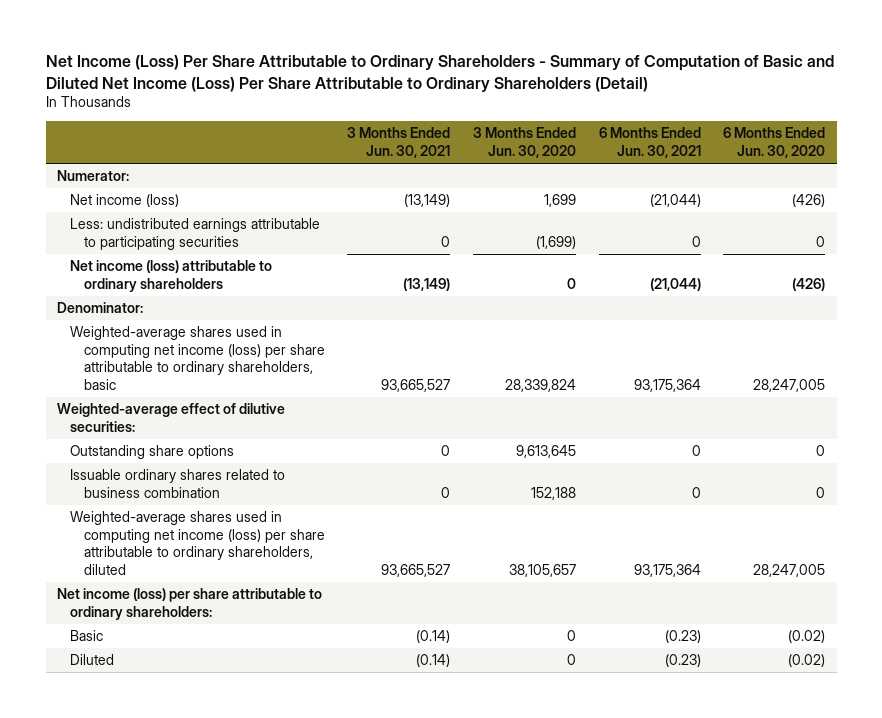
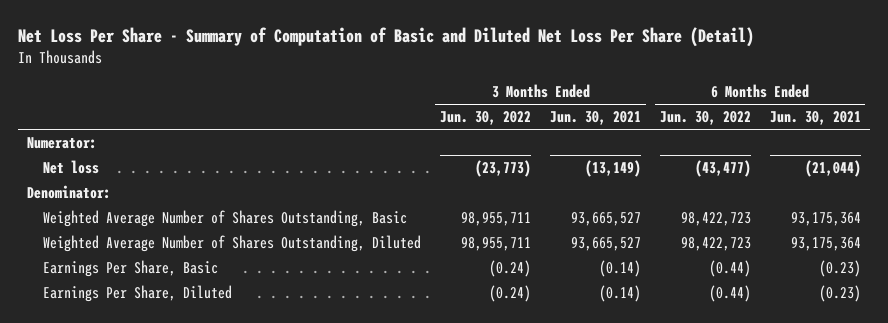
[45,55,834,92] Net Income (Loss) Per Share Attributable to Ordinary Shareholders - Summary of Computation of Basic and Diluted Net Income (Loss) Per Share Attributable to Ordinary Shareholders (Detail) -> [17,27,754,48] Net Loss Per Share - Summary of Computation of Basic and Diluted Net Loss Per Share (Detail)
[472,127,576,158] 3 Months Ended Jun. 30, 2020 -> none
[723,127,826,158] 6 Months Ended Jun. 30, 2020 -> none
none -> [440,111,532,126] Jun. 30, 2022
none -> [659,111,751,126] Jun. 30, 2022
[70,218,321,250] Less: undistributed earnings attributable to participating securities -> none
[70,260,273,292] Net income (loss) attributable to ordinary shareholders -> none
[70,194,180,208] Net income (loss) -> [43,160,100,175] Net loss
[57,403,286,432] Weighted-average effect of dilutive securities: -> none
[70,445,235,460] Outstanding share options -> none
[70,469,286,498] Issuable ordinary shares related to business combination -> none
[57,588,323,620] Net income (loss) per share attributable to ordinary shareholders: -> none
[70,326,325,390] Weighted-average shares used in computing net income (loss) per share attributable to ordinary shareholders, basic -> [43,210,408,228] Weighted Average Number of Shares Outstanding, Basic
[70,511,325,575] Weighted-average shares used in computing net income (loss) per share attributable to ordinary shareholders, diluted -> [43,235,422,253] Weighted Average Number of Shares Outstanding, Diluted
[70,630,104,642] Basic -> [43,260,219,278] Earnings Per Share, Basic
[70,654,115,666] Diluted -> [43,285,233,303] Earnings Per Share, Diluted

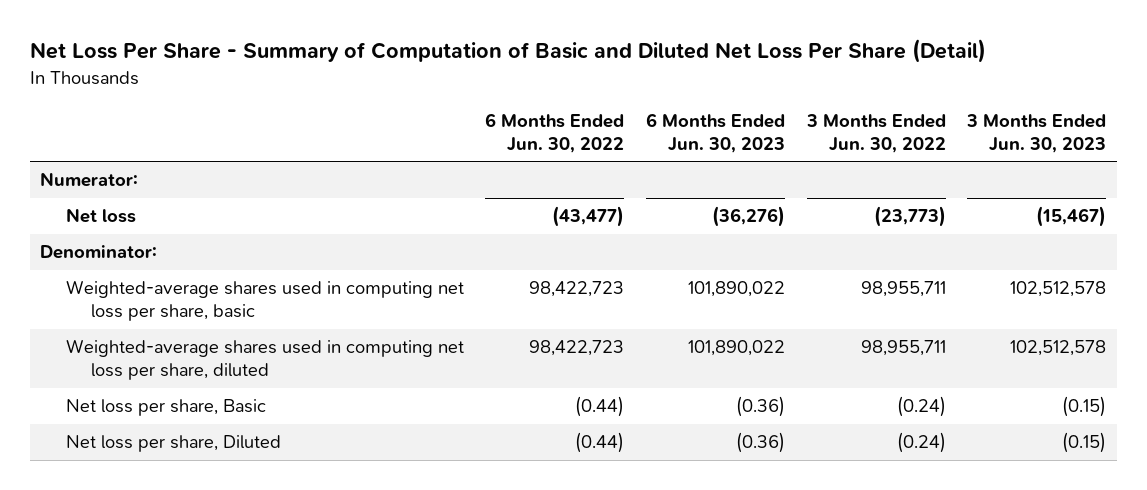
[549,111,641,126] Jun. 30, 2021 -> none
[769,111,861,126] Jun. 30, 2021 -> none
none -> [646,112,786,153] 6 Months Ended Jun. 30, 2023
none -> [966,113,1107,153] 3 Months Ended Jun. 30, 2023
[43,210,408,228] Weighted Average Number of Shares Outstanding, Basic -> [65,280,464,322] Weighted-average shares used in computing net loss per share, basic
[43,235,422,253] Weighted Average Number of Shares Outstanding, Diluted -> [65,339,464,381] Weighted-average shares used in computing net loss per share, diluted
[43,260,219,278] Earnings Per Share, Basic -> [65,399,266,417] Net loss per share, Basic
[43,285,233,303] Earnings Per Share, Diluted -> [65,435,281,453] Net loss per share, Diluted

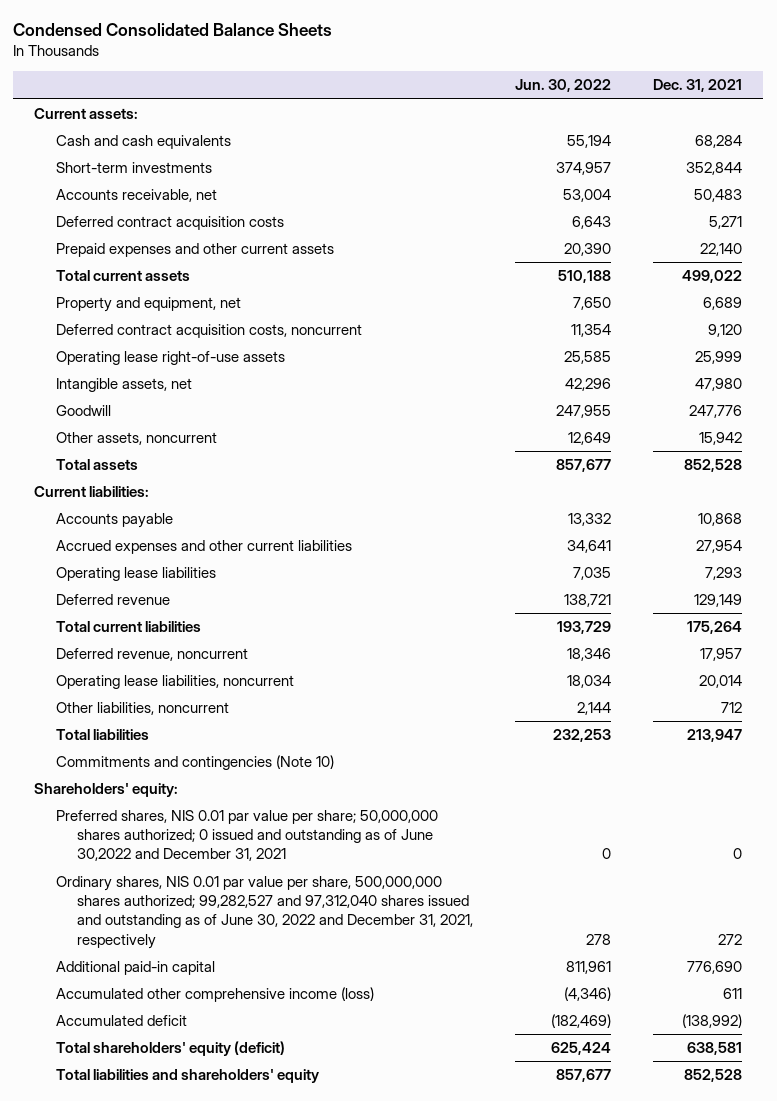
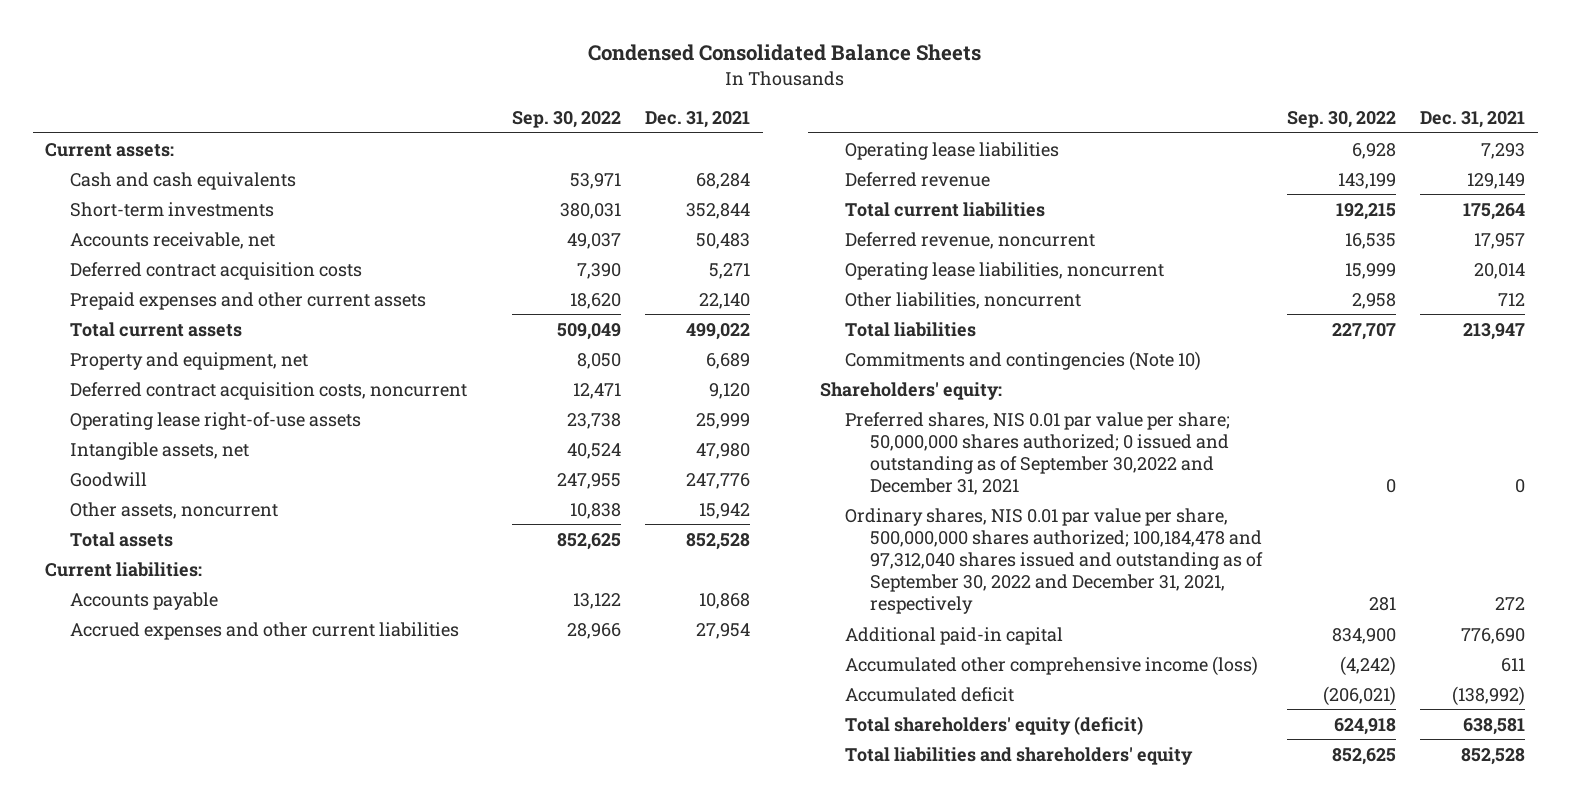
[515,79,612,93] Jun. 30, 2022 -> none
none -> [511,111,621,129] Sep. 30, 2022
[55,810,438,862] Preferred shares, NIS 0.01 par value per share; 50,000,000 shares authorized; 0 issued and outstanding as of June 30,2022 and December 31, 2021 -> [845,411,1231,495] Preferred shares, NIS 0.01 par value per share; 50,000,000 shares authorized; 0 issued and outstanding as of September 30,2022 and December 31, 2021
[55,876,474,949] Ordinary shares, NIS 0.01 par value per share, 500,000,000 shares authorized; 99,282,527 and 97,312,040 shares issued and outstanding as of June 30, 2022 and December 31, 2021, respectively -> [845,507,1264,615] Ordinary shares, NIS 0.01 par value per share, 500,000,000 shares authorized; 100,184,478 and 97,312,040 shares issued and outstanding as of September 30, 2022 and December 31, 2021, respectively

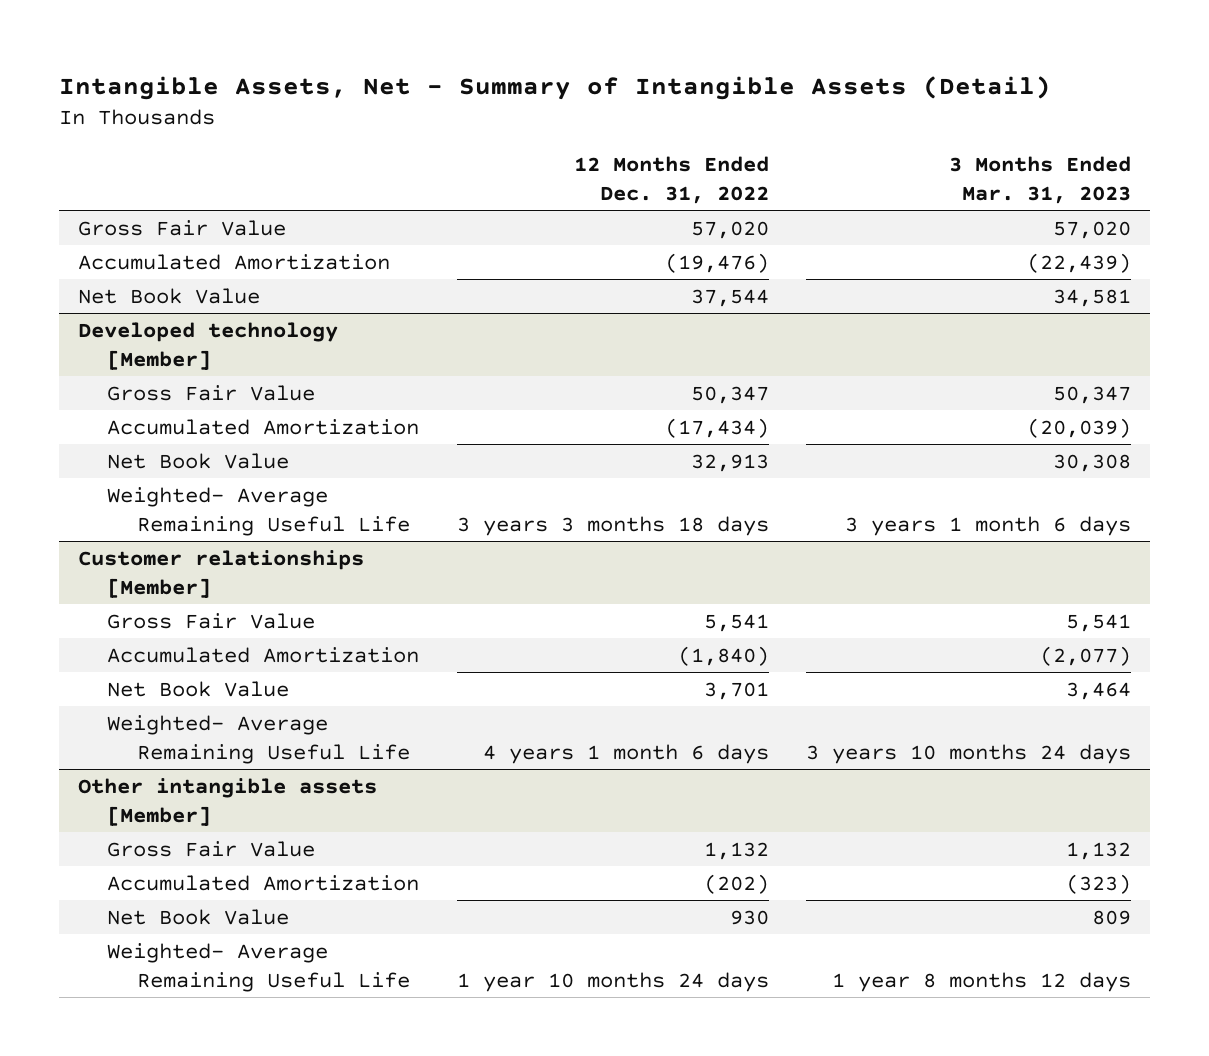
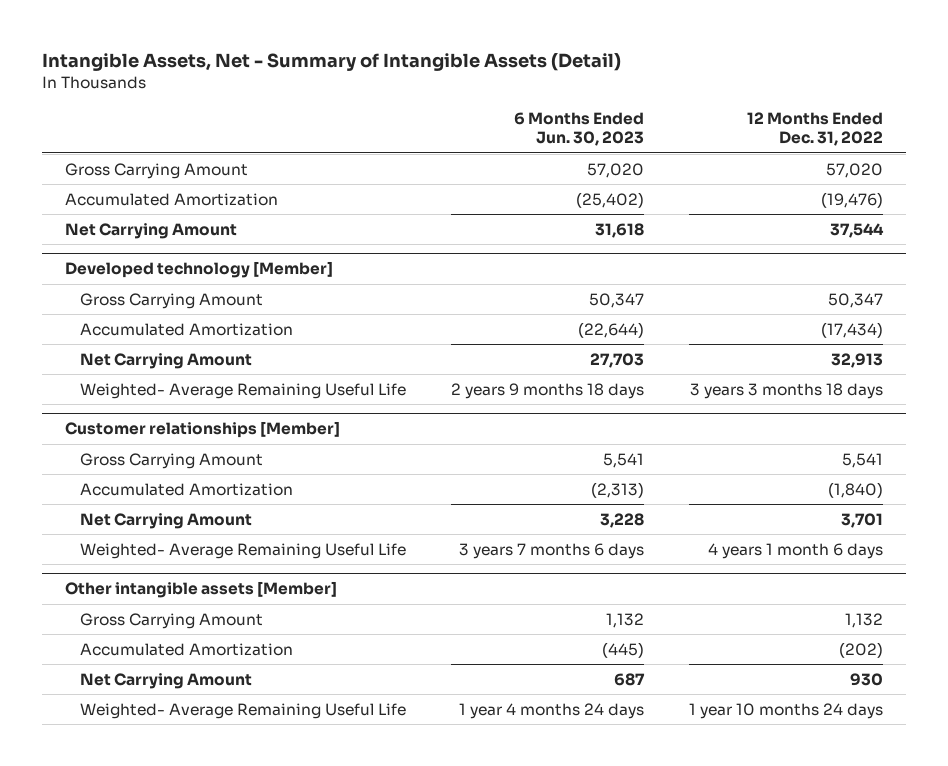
[949,155,1132,204] 3 Months Ended Mar. 31, 2023 -> none
none -> [514,112,645,147] 6 Months Ended Jun. 30, 2023
[78,219,287,236] Gross Fair Value -> [64,162,248,179] Gross Carrying Amount
[78,287,261,304] Net Book Value -> [64,222,237,239] Net Carrying Amount
[107,384,316,401] Gross Fair Value -> [80,292,264,309] Gross Carrying Amount
[107,452,290,469] Net Book Value -> [80,352,253,369] Net Carrying Amount
[107,612,316,629] Gross Fair Value -> [80,452,264,469] Gross Carrying Amount
[107,680,290,697] Net Book Value -> [80,512,253,529] Net Carrying Amount
[107,840,316,857] Gross Fair Value -> [80,612,264,629] Gross Carrying Amount
[107,908,290,925] Net Book Value -> [80,672,253,689] Net Carrying Amount

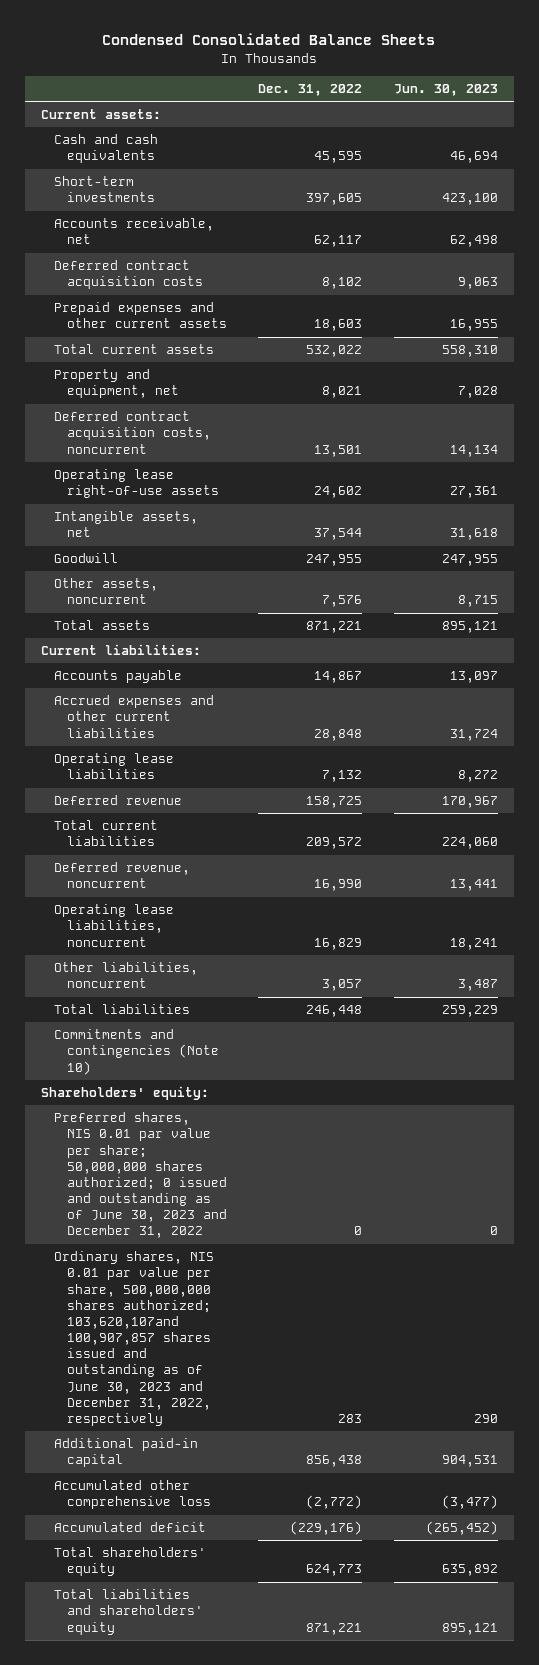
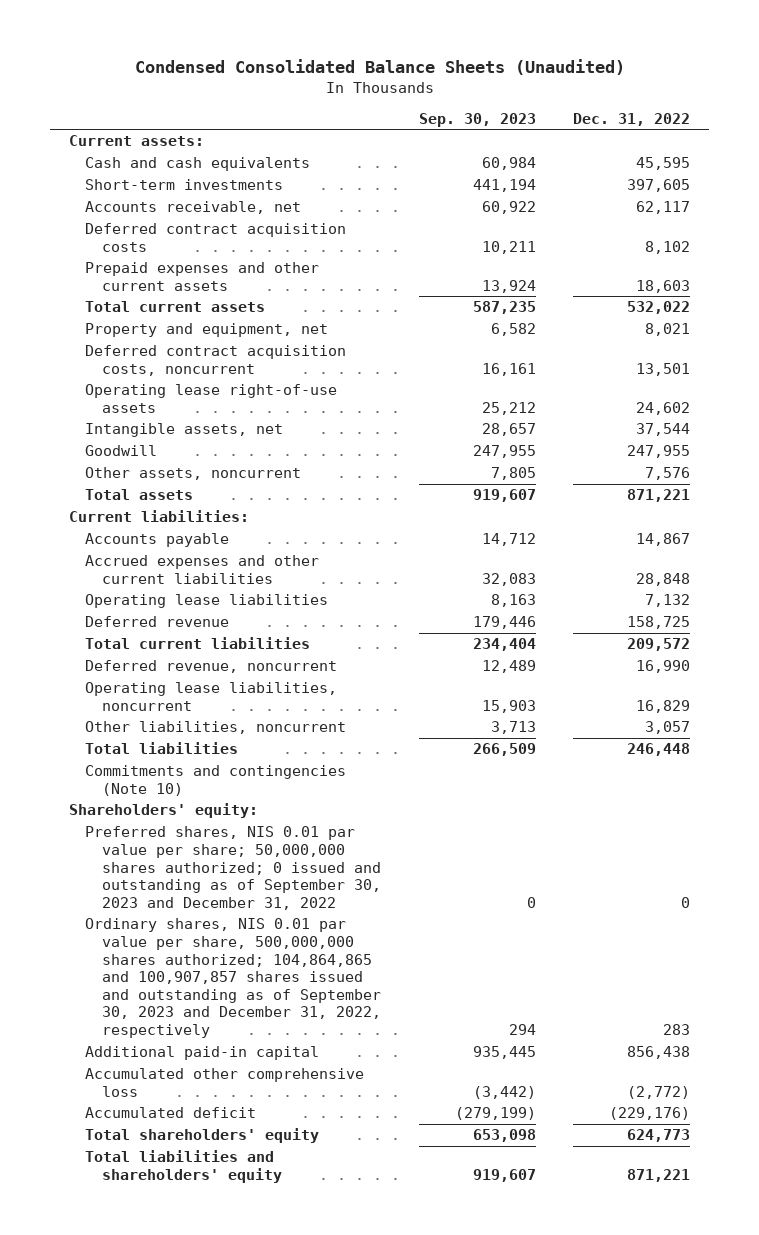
[102,33,436,46] Condensed Consolidated Balance Sheets -> [134,58,625,75] Condensed Consolidated Balance Sheets (Unaudited)
[393,83,498,96] Jun. 30, 2023 -> none
none -> [418,112,536,127] Sep. 30, 2023
[54,1112,228,1239] Preferred shares, NIS 0.01 par value per share; 50,000,000 shares authorized; 0 issued and outstanding as of June 30, 2023 and December 31, 2022 -> [85,826,381,910] Preferred shares, NIS 0.01 par value per share; 50,000,000 shares authorized; 0 issued and outstanding as of September 30, 2023 and December 31, 2022
[54,1251,215,1426] Ordinary shares, NIS 0.01 par value per share, 500,000,000 shares authorized; 103,620,107and 100,907,857 shares issued and outstanding as of June 30, 2023 and December 31, 2022, respectively -> [85,918,381,1039] Ordinary shares, NIS 0.01 par value per share, 500,000,000 shares authorized; 104,864,865 and 100,907,857 shares issued and outstanding as of September 30, 2023 and December 31, 2022, respectively

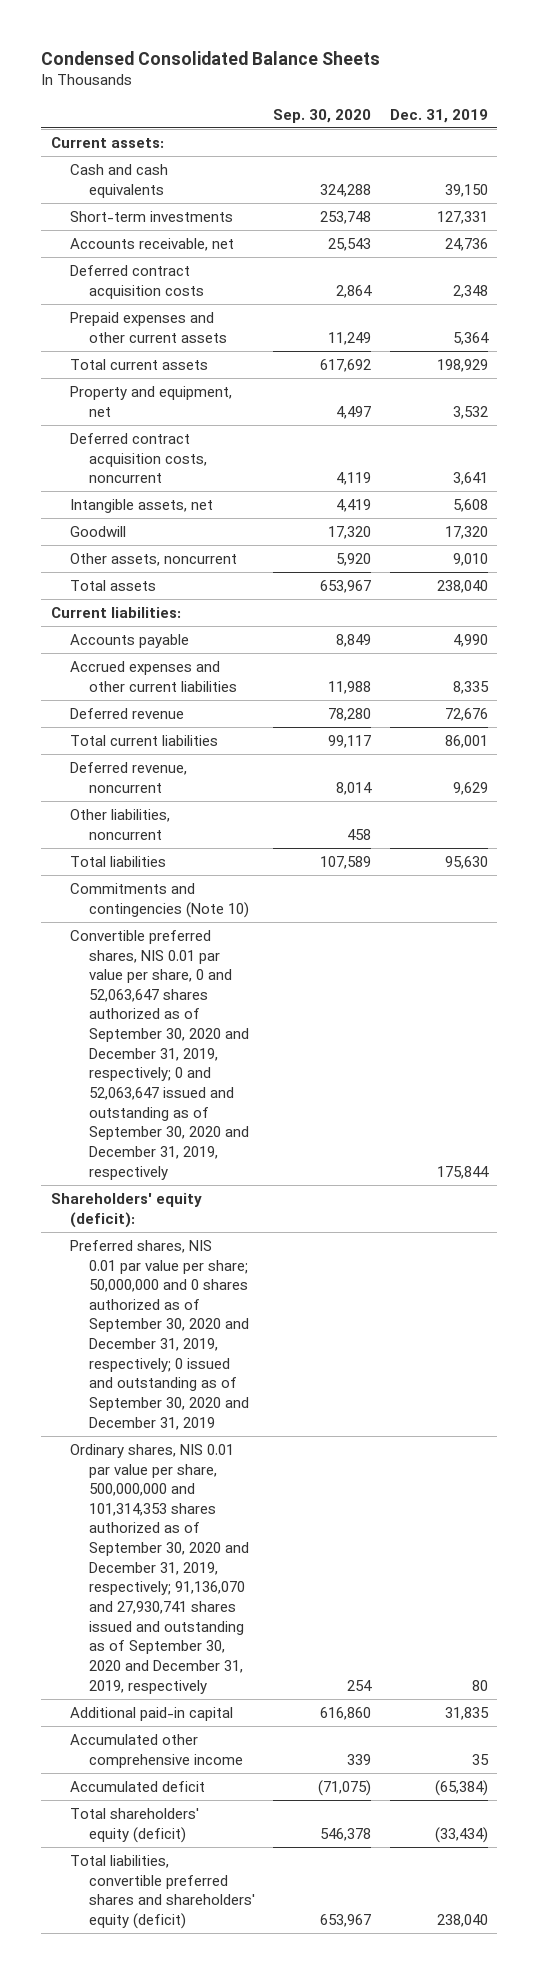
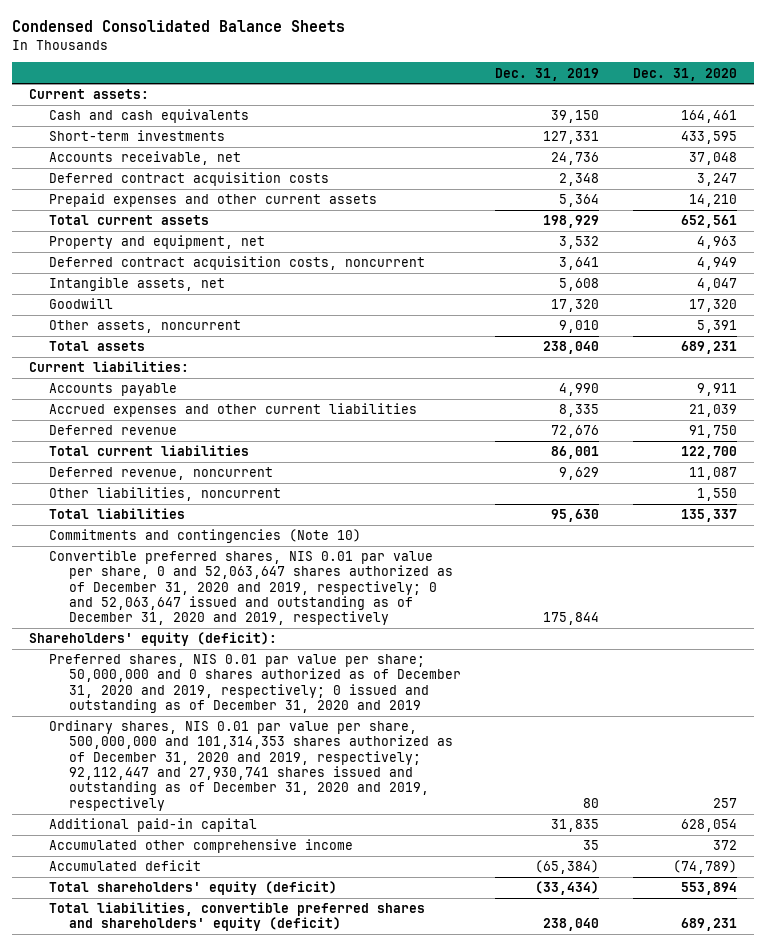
[273,108,372,123] Sep. 30, 2020 -> none
none -> [633,67,738,81] Dec. 31, 2020
[69,929,250,1180] Convertible preferred shares, NIS 0.01 par value per share, 0 and 52,063,647 shares authorized as of September 30, 2020 and December 31, 2019, respectively; 0 and 52,063,647 issued and outstanding as of September 30, 2020 and December 31, 2019, respectively -> [49,550,453,626] Convertible preferred shares, NIS 0.01 par value per share, 0 and 52,063,647 shares authorized as of December 31, 2020 and 2019, respectively; 0 and 52,063,647 issued and outstanding as of December 31, 2020 and 2019, respectively
[69,1239,250,1430] Preferred shares, NIS 0.01 par value per share; 50,000,000 and 0 shares authorized as of September 30, 2020 and December 31, 2019, respectively; 0 issued and outstanding as of September 30, 2020 and December 31, 2019 -> [49,654,461,714] Preferred shares, NIS 0.01 par value per share; 50,000,000 and 0 shares authorized as of December 31, 2020 and 2019, respectively; 0 issued and outstanding as of December 31, 2020 and 2019
[69,1443,250,1694] Ordinary shares, NIS 0.01 par value per share, 500,000,000 and 101,314,353 shares authorized as of September 30, 2020 and December 31, 2019, respectively; 91,136,070 and 27,930,741 shares issued and outstanding as of September 30, 2020 and December 31, 2019, respectively -> [49,720,453,811] Ordinary shares, NIS 0.01 par value per share, 500,000,000 and 101,314,353 shares authorized as of December 31, 2020 and 2019, respectively; 92,112,447 and 27,930,741 shares issued and outstanding as of December 31, 2020 and 2019, respectively

